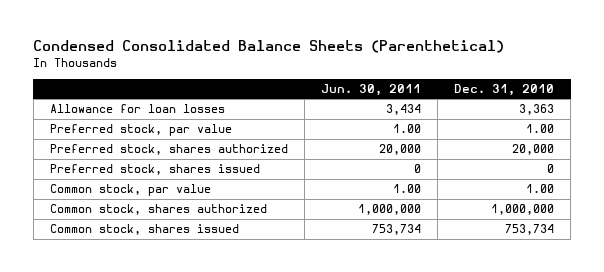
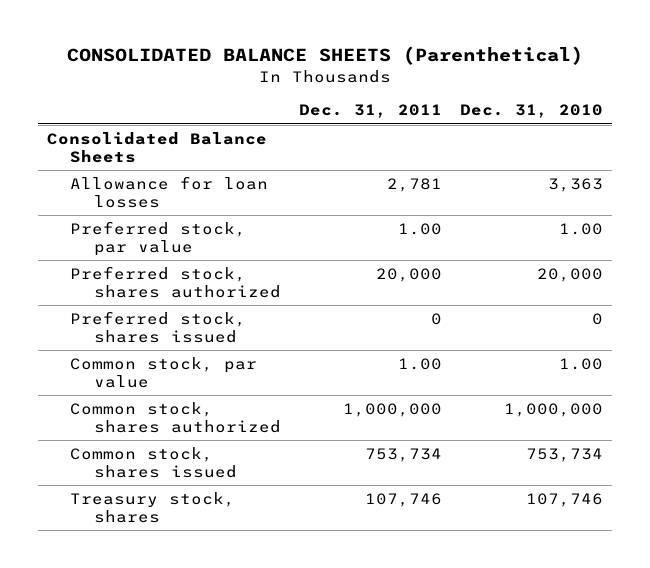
[33,40,505,54] Condensed Consolidated Balance Sheets (Parenthetical) -> [67,46,584,66] CONSOLIDATED BALANCE SHEETS (Parenthetical)
[320,83,421,96] Jun. 30, 2011 -> none
none -> [298,104,442,119] Dec. 31, 2011
none -> [47,131,268,163] Consolidated Balance Sheets
none -> [70,491,236,523] Treasury stock, shares

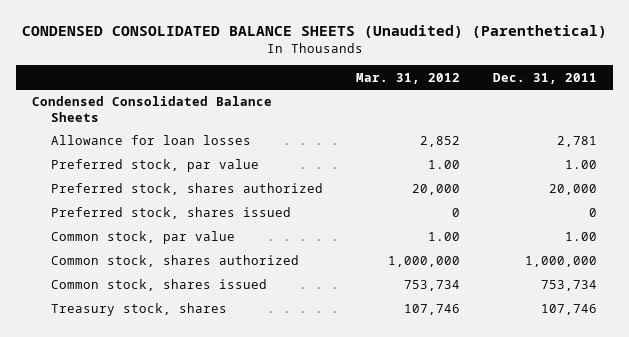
[67,46,584,66] CONSOLIDATED BALANCE SHEETS (Parenthetical) -> [21,24,607,38] CONDENSED CONSOLIDATED BALANCE SHEETS (Unaudited) (Parenthetical)
[460,104,604,119] Dec. 31, 2010 -> none
none -> [355,72,460,84] Mar. 31, 2012
[47,131,268,163] Consolidated Balance Sheets -> [32,96,273,123] Condensed Consolidated Balance Sheets

